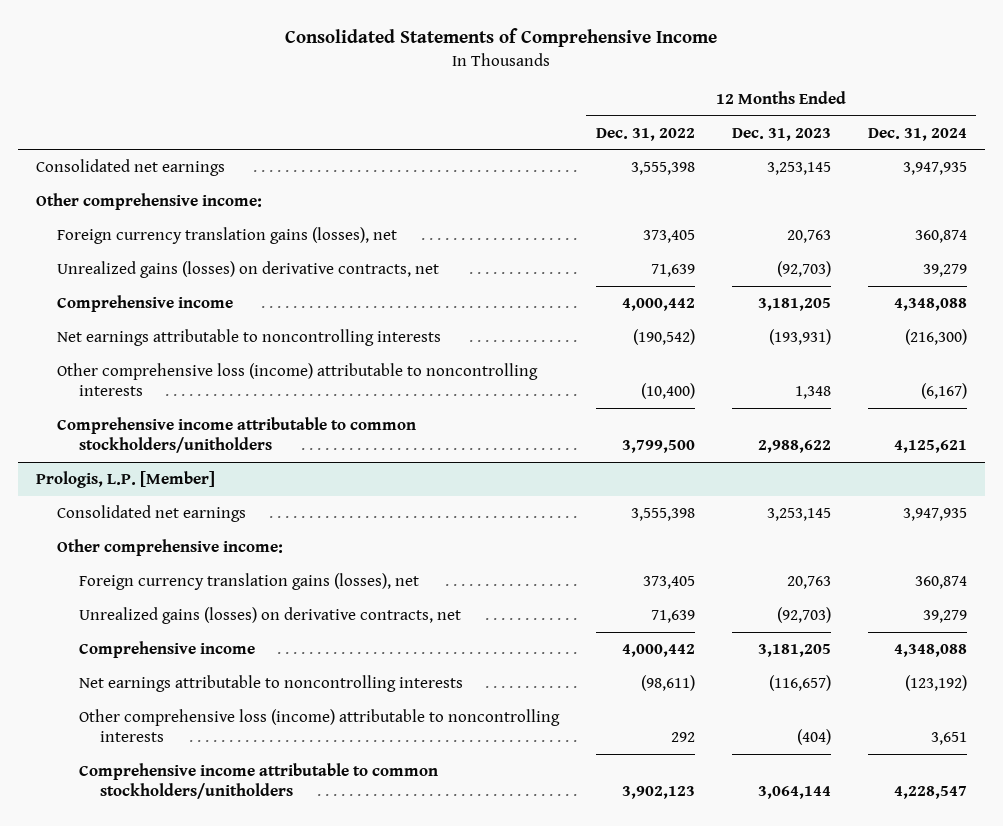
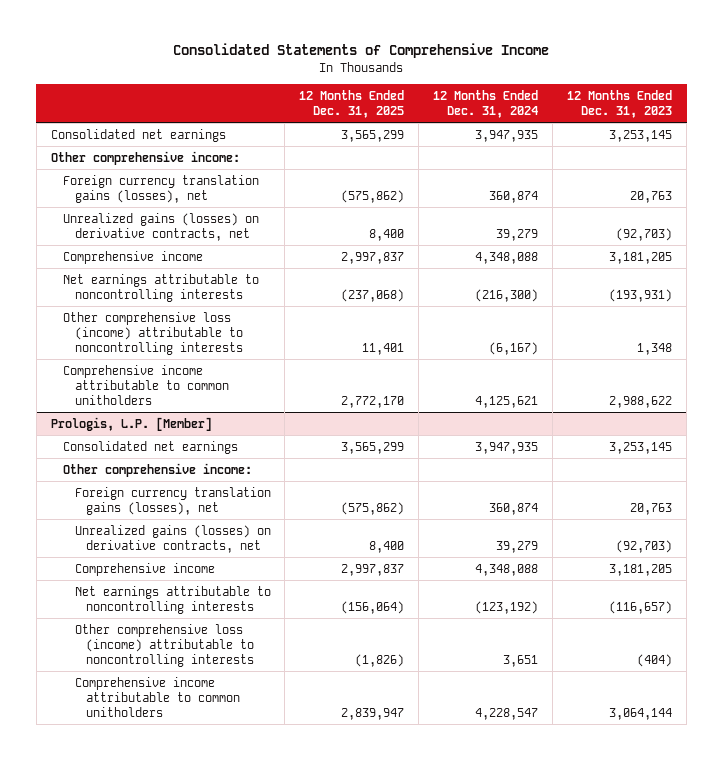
[595,127,695,141] Dec. 31, 2022 -> none
none -> [299,89,405,118] 12 Months Ended Dec. 31, 2025
[57,416,417,454] Comprehensive income attributable to common stockholders/unitholders -> [62,364,229,405] Comprehensive income attributable to common unitholders
[78,762,438,800] Comprehensive income attributable to common stockholders/unitholders -> [74,676,241,717] Comprehensive income attributable to common unitholders

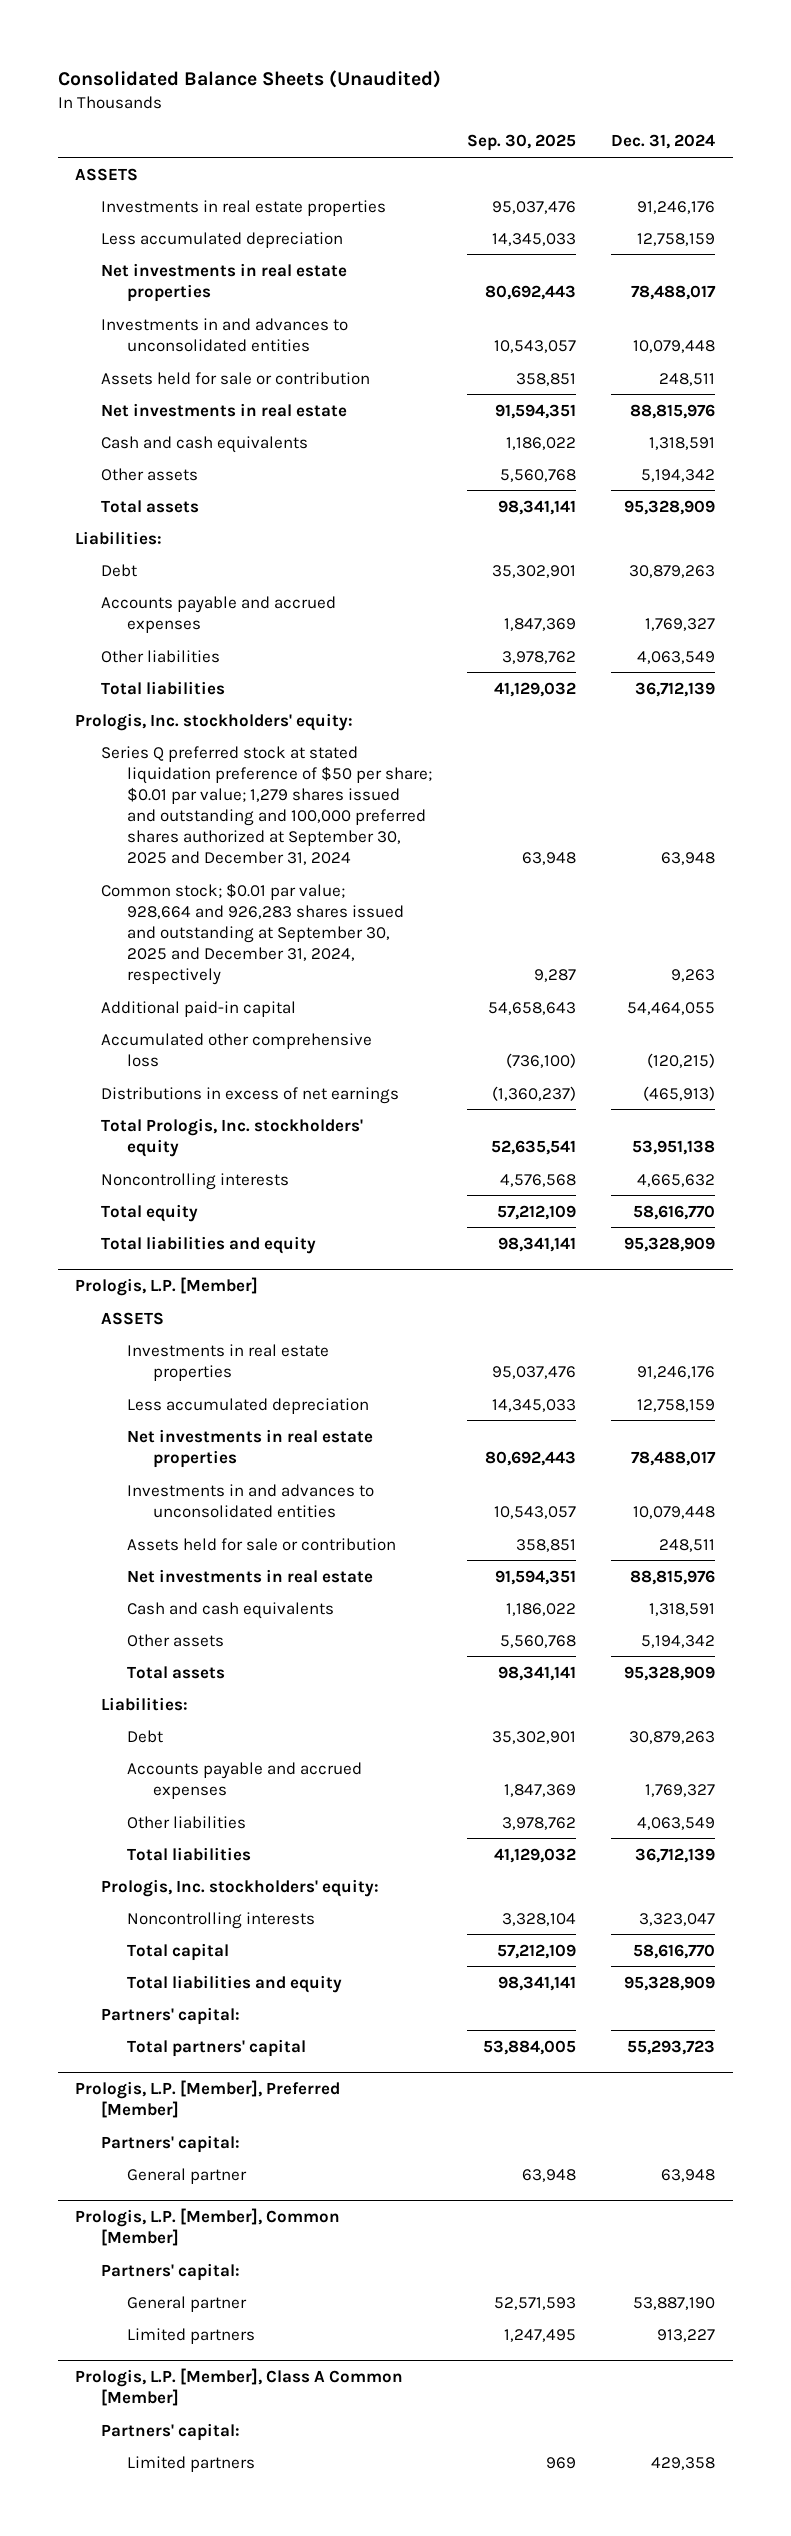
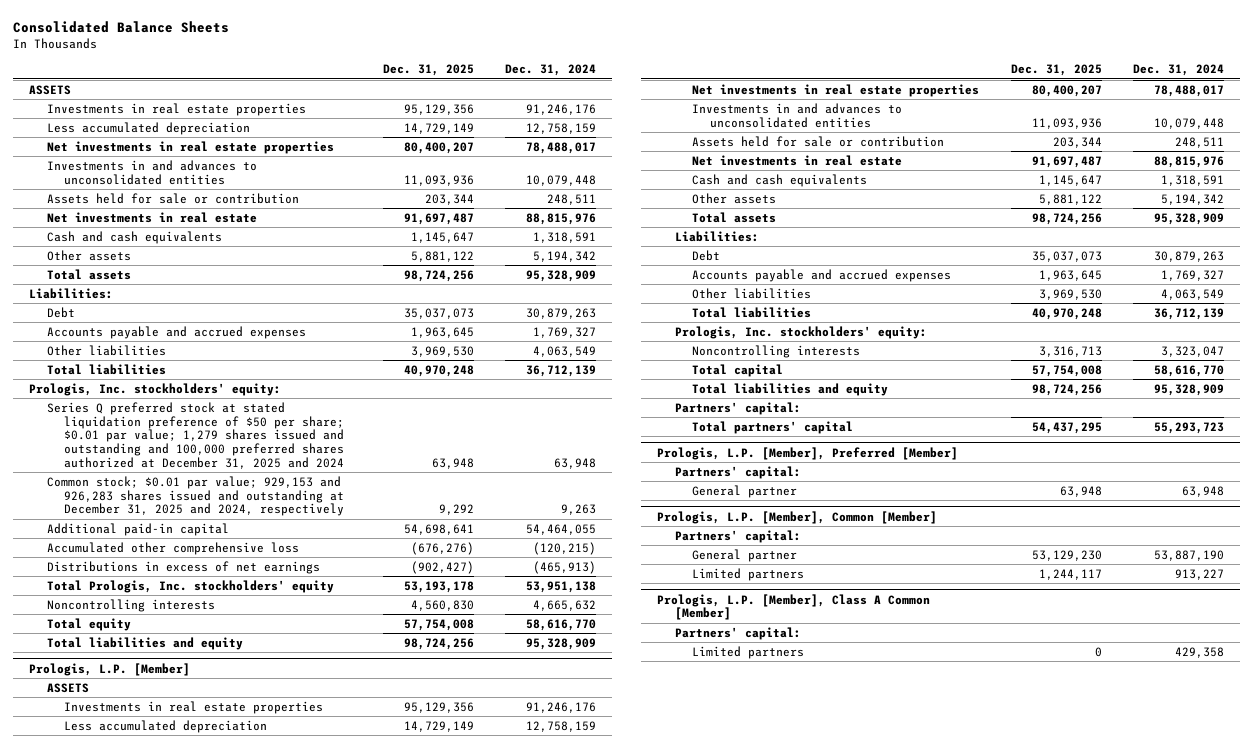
[57,69,441,88] Consolidated Balance Sheets (Unaudited) -> [13,20,230,33] Consolidated Balance Sheets
[467,134,577,152] Sep. 30, 2025 -> none
none -> [382,64,474,77] Dec. 31, 2025
[101,745,433,866] Series Q preferred stock at stated liquidation preference of $50 per share; $0.01 par value; 1,279 shares issued and outstanding and 100,000 preferred shares authorized at September 30, 2025 and December 31, 2024 -> [46,401,345,469] Series Q preferred stock at stated liquidation preference of $50 per share; $0.01 par value; 1,279 shares issued and outstanding and 100,000 preferred shares authorized at December 31, 2025 and 2024
[101,882,405,986] Common stock; $0.01 par value; 928,664 and 926,283 shares issued and outstanding at September 30, 2025 and December 31, 2024, respectively -> [46,475,345,517] Common stock; $0.01 par value; 929,153 and 926,283 shares issued and outstanding at December 31, 2025 and 2024, respectively

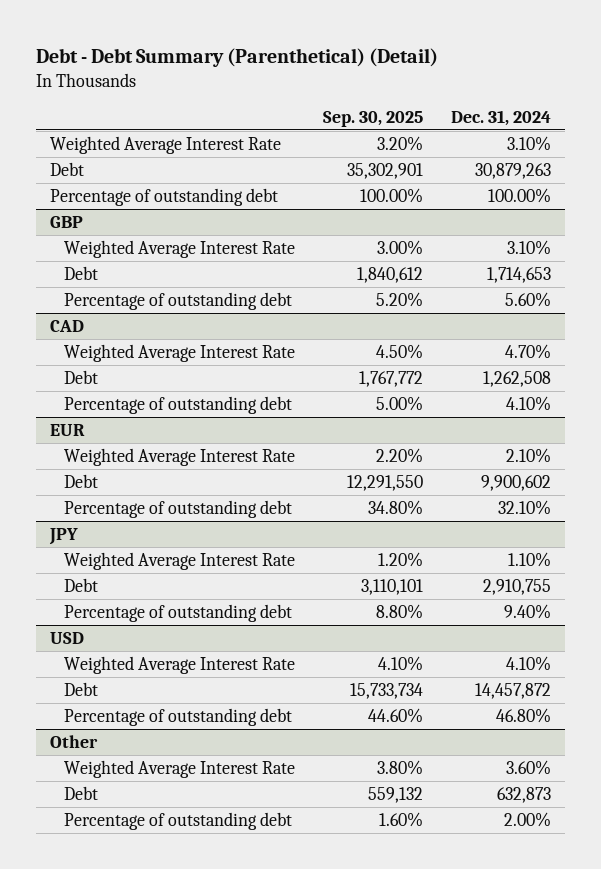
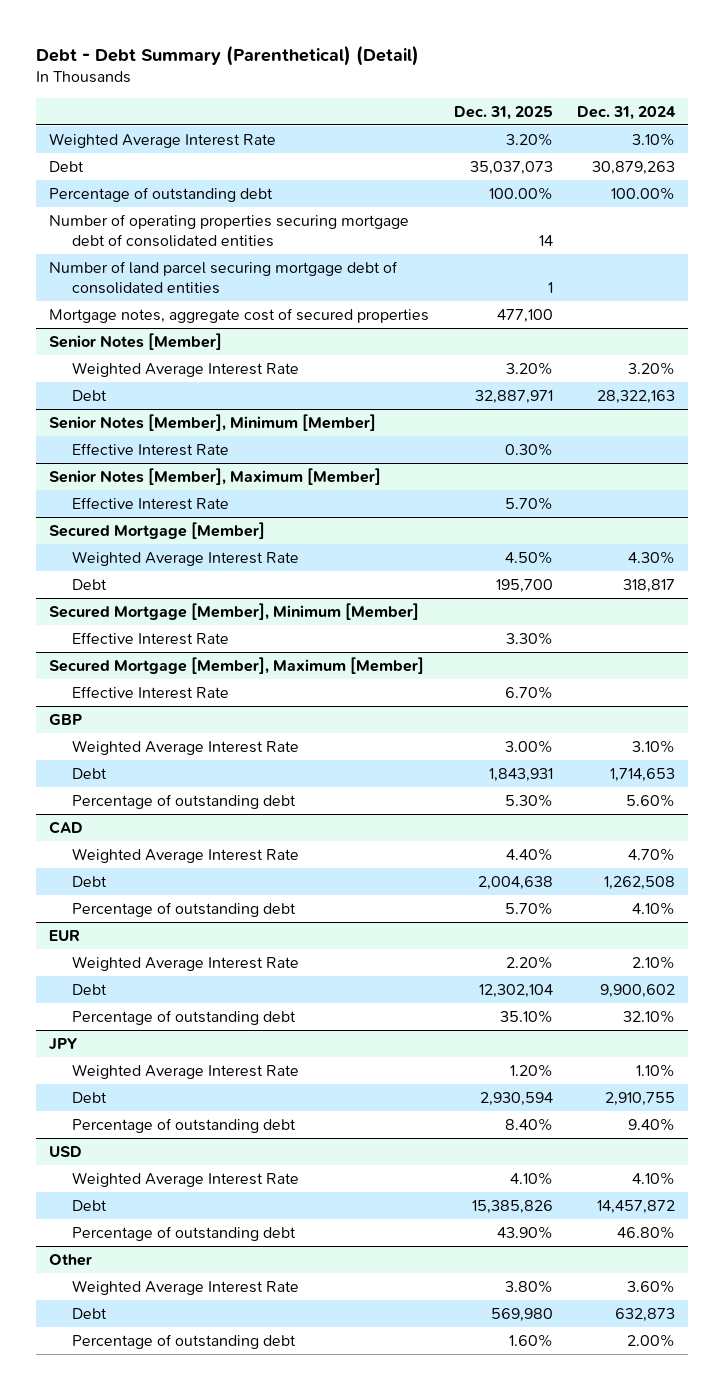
[322,110,423,127] Sep. 30, 2025 -> none
none -> [453,105,553,120] Dec. 31, 2025
none -> [48,213,409,248] Number of operating properties securing mortgage debt of consolidated entities
none -> [48,260,398,295] Number of land parcel securing mortgage debt of consolidated entities
none -> [48,307,429,323] Mortgage notes, aggregate cost of secured properties
none -> [48,332,222,350] Senior Notes [Member]
none -> [71,361,299,377] Weighted Average Interest Rate
none -> [71,389,107,401] Debt
none -> [48,413,376,431] Senior Notes [Member], Minimum [Member]
none -> [71,442,229,456] Effective Interest Rate
none -> [48,467,381,485] Senior Notes [Member], Maximum [Member]
none -> [71,496,229,510] Effective Interest Rate
none -> [48,521,265,539] Secured Mortgage [Member]
none -> [71,550,299,566] Weighted Average Interest Rate
none -> [71,578,107,590] Debt
none -> [48,602,419,620] Secured Mortgage [Member], Minimum [Member]
none -> [71,631,229,645] Effective Interest Rate
none -> [48,656,424,674] Secured Mortgage [Member], Maximum [Member]
none -> [71,685,229,699] Effective Interest Rate

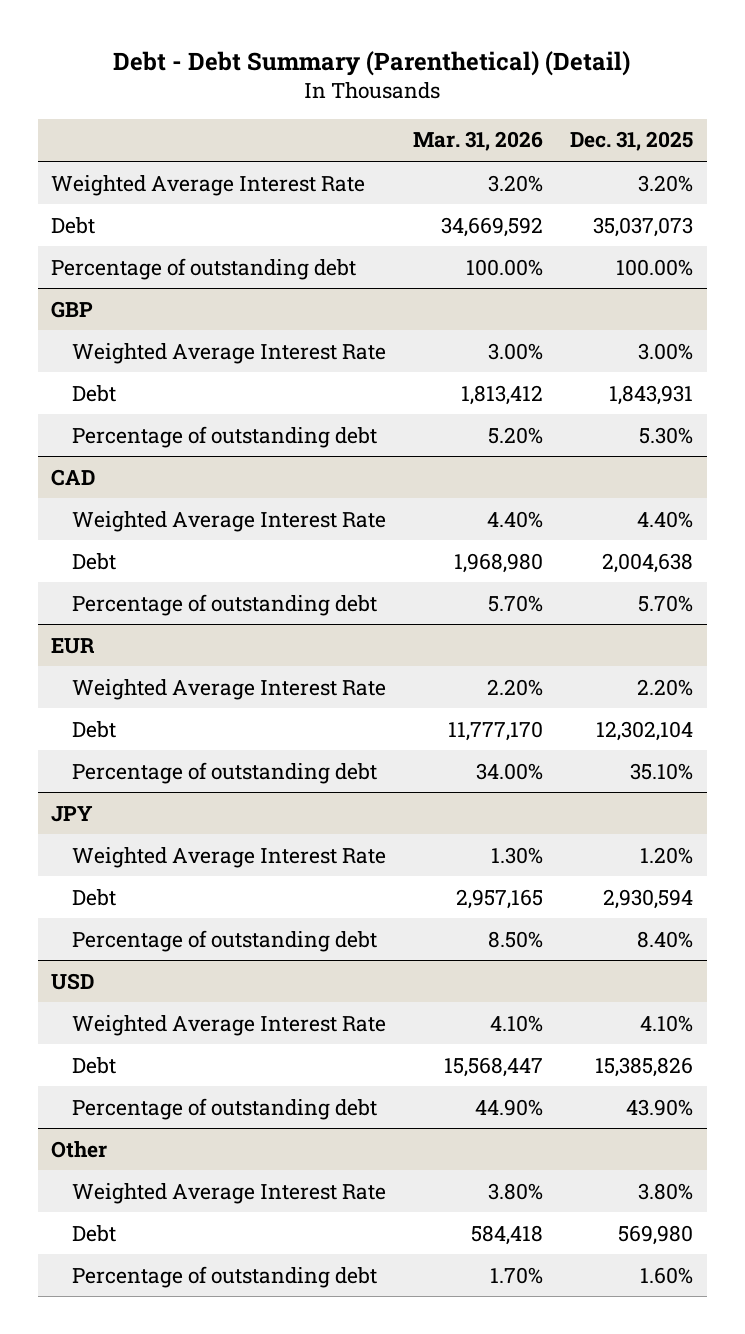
[577,105,677,120] Dec. 31, 2024 -> none
none -> [413,131,544,152] Mar. 31, 2026
[48,213,409,248] Number of operating properties securing mortgage debt of consolidated entities -> none
[48,260,398,295] Number of land parcel securing mortgage debt of consolidated entities -> none
[48,307,429,323] Mortgage notes, aggregate cost of secured properties -> none
[48,332,222,350] Senior Notes [Member] -> none
[71,361,299,377] Weighted Average Interest Rate -> none
[71,389,107,401] Debt -> none
[48,413,376,431] Senior Notes [Member], Minimum [Member] -> none
[71,442,229,456] Effective Interest Rate -> none
[48,467,381,485] Senior Notes [Member], Maximum [Member] -> none
[71,496,229,510] Effective Interest Rate -> none
[48,521,265,539] Secured Mortgage [Member] -> none
[71,550,299,566] Weighted Average Interest Rate -> none
[71,578,107,590] Debt -> none
[48,602,419,620] Secured Mortgage [Member], Minimum [Member] -> none
[71,631,229,645] Effective Interest Rate -> none
[48,656,424,674] Secured Mortgage [Member], Maximum [Member] -> none
[71,685,229,699] Effective Interest Rate -> none

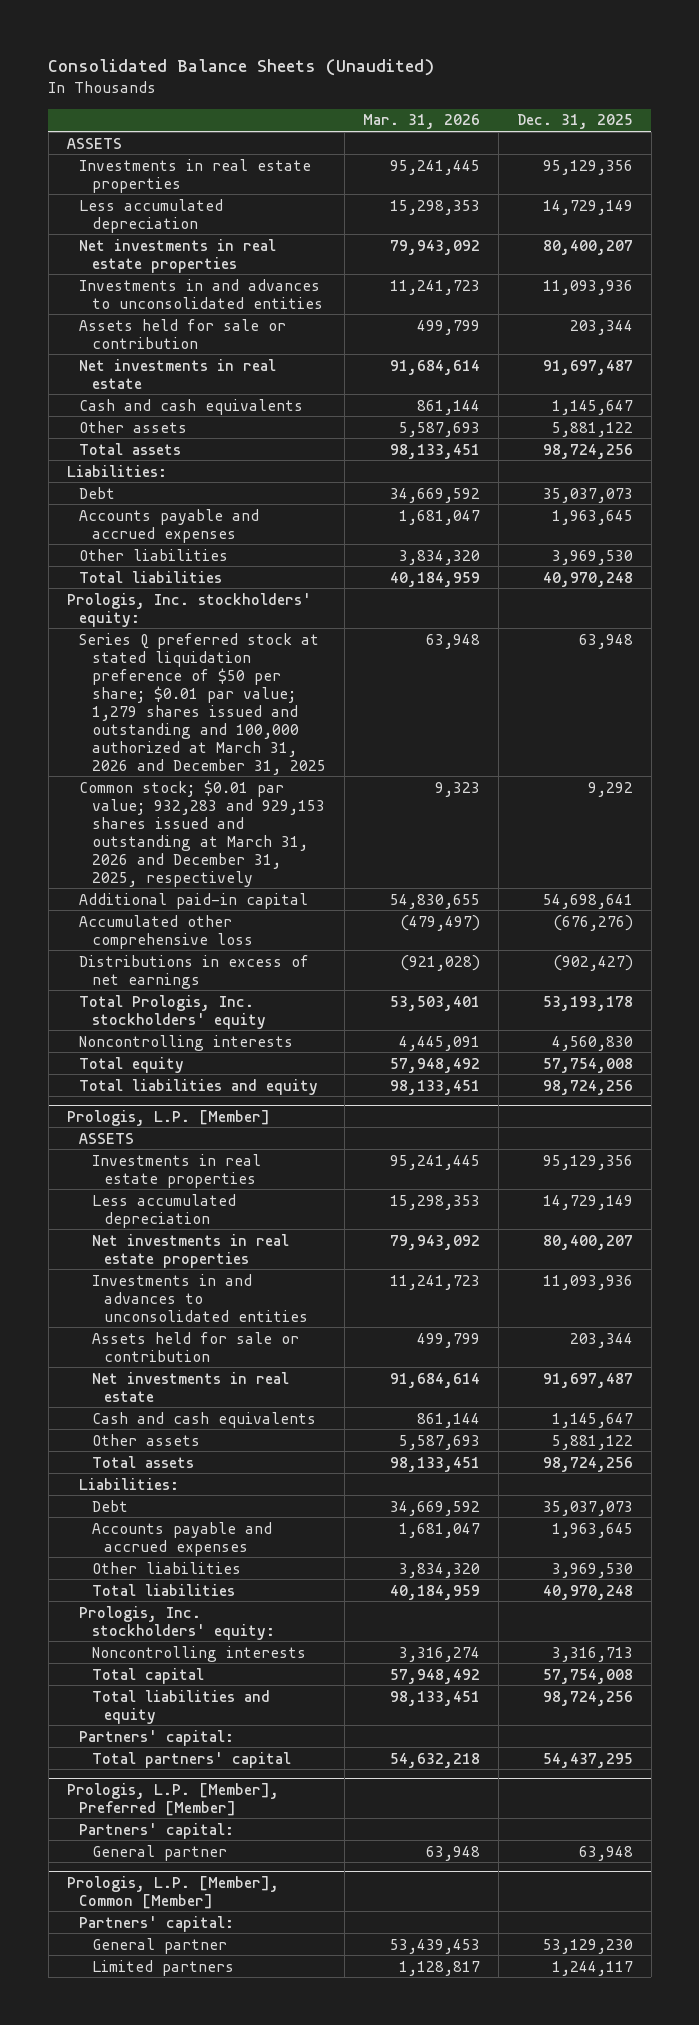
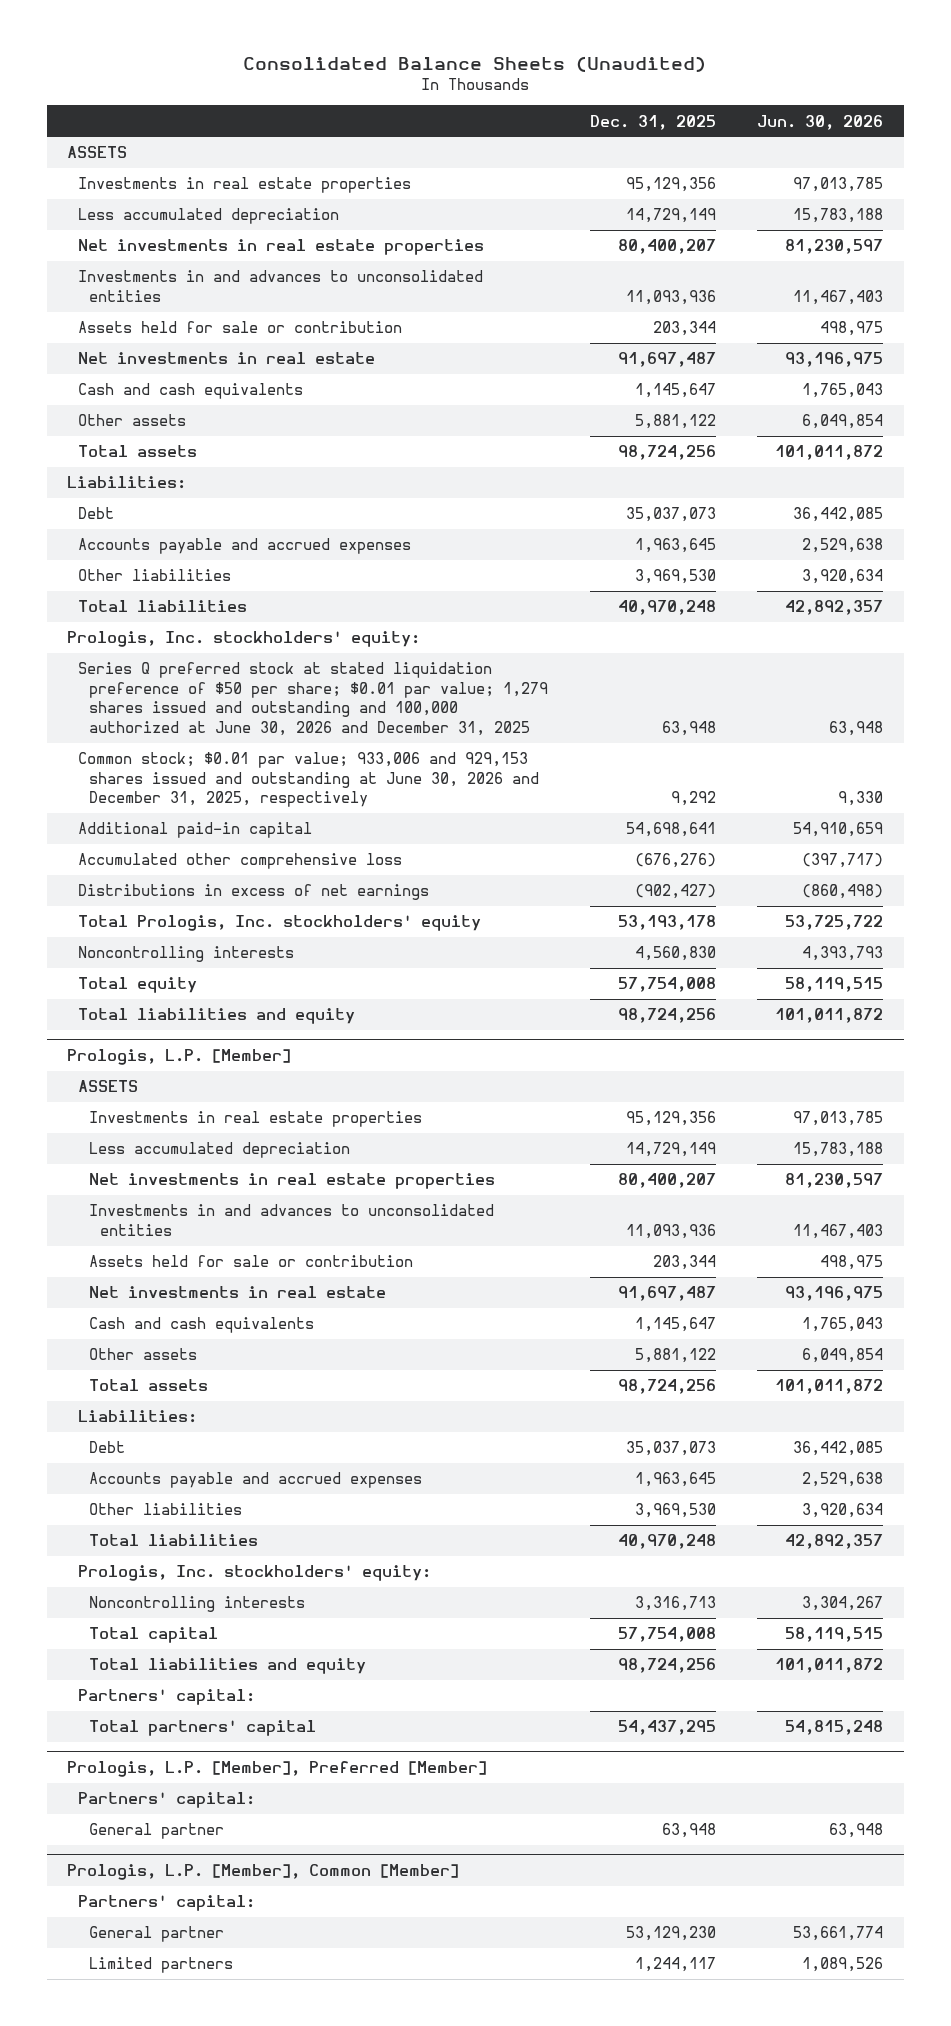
[362,114,480,130] Mar. 31, 2026 -> none
none -> [757,114,884,130] Jun. 30, 2026
[79,632,326,775] Series Q preferred stock at stated liquidation preference of $50 per share; $0.01 par value; 1,279 shares issued and outstanding and 100,000 authorized at March 31, 2026 and December 31, 2025 -> [78,662,548,736] Series Q preferred stock at stated liquidation preference of $50 per share; $0.01 par value; 1,279 shares issued and outstanding and 100,000 authorized at June 30, 2026 and December 31, 2025
[79,779,325,887] Common stock; $0.01 par value; 932,283 and 929,153 shares issued and outstanding at March 31, 2026 and December 31, 2025, respectively -> [78,752,539,808] Common stock; $0.01 par value; 933,006 and 929,153 shares issued and outstanding at June 30, 2026 and December 31, 2025, respectively

